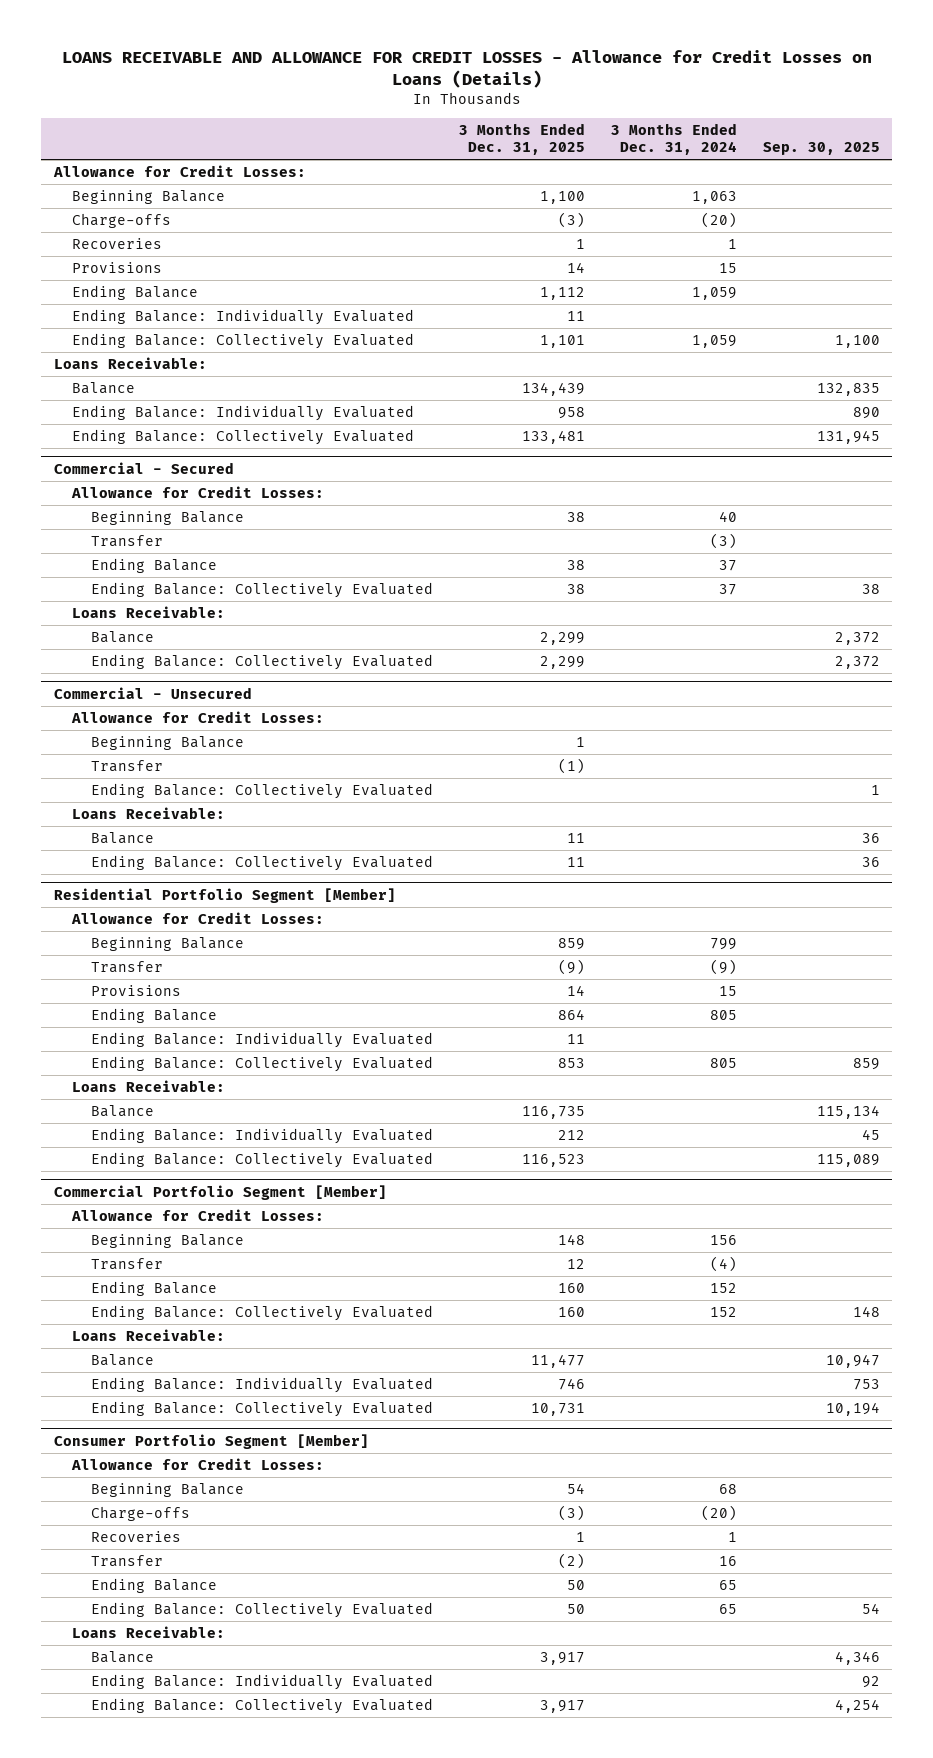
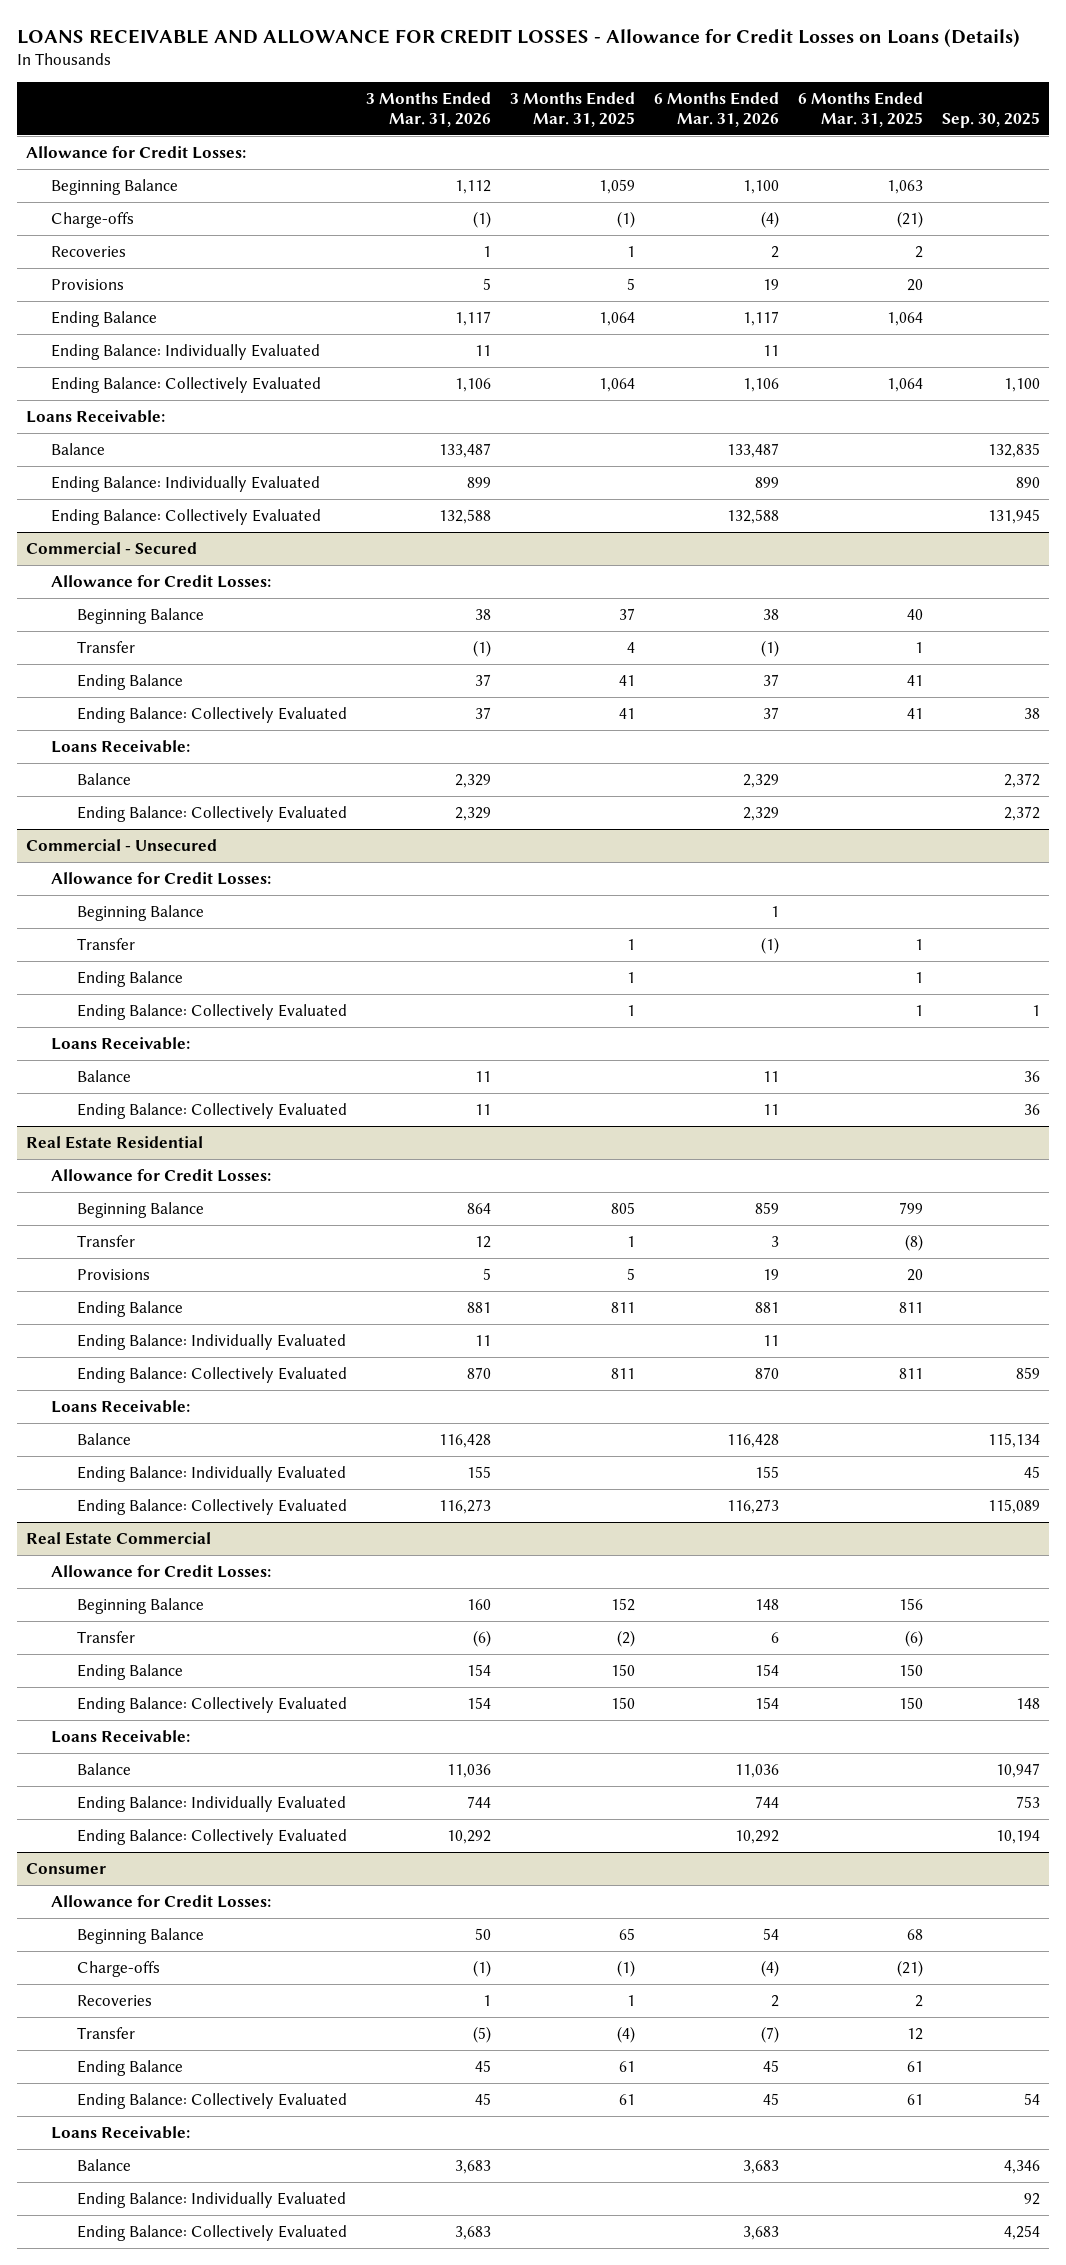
[458,123,585,156] 3 Months Ended Dec. 31, 2025 -> none
[610,123,737,156] 3 Months Ended Dec. 31, 2024 -> none
none -> [365,92,491,127] 3 Months Ended Mar. 31, 2026
none -> [509,92,635,127] 3 Months Ended Mar. 31, 2025
none -> [653,92,779,127] 6 Months Ended Mar. 31, 2026
none -> [797,92,923,127] 6 Months Ended Mar. 31, 2025
none -> [76,970,183,987] Ending Balance
[53,887,396,903] Residential Portfolio Segment [Member] -> [26,1135,204,1149] Real Estate Residential
[53,1184,387,1200] Commercial Portfolio Segment [Member] -> [26,1531,212,1545] Real Estate Commercial
[53,1433,369,1449] Consumer Portfolio Segment [Member] -> [26,1862,107,1874] Consumer

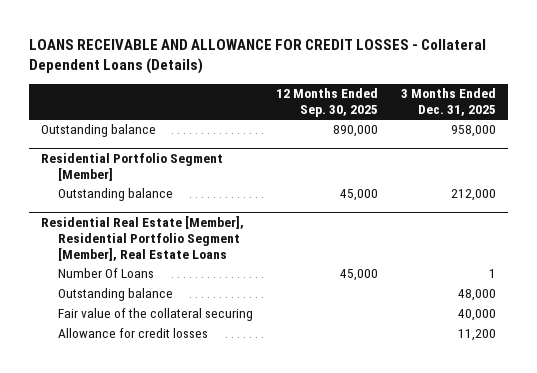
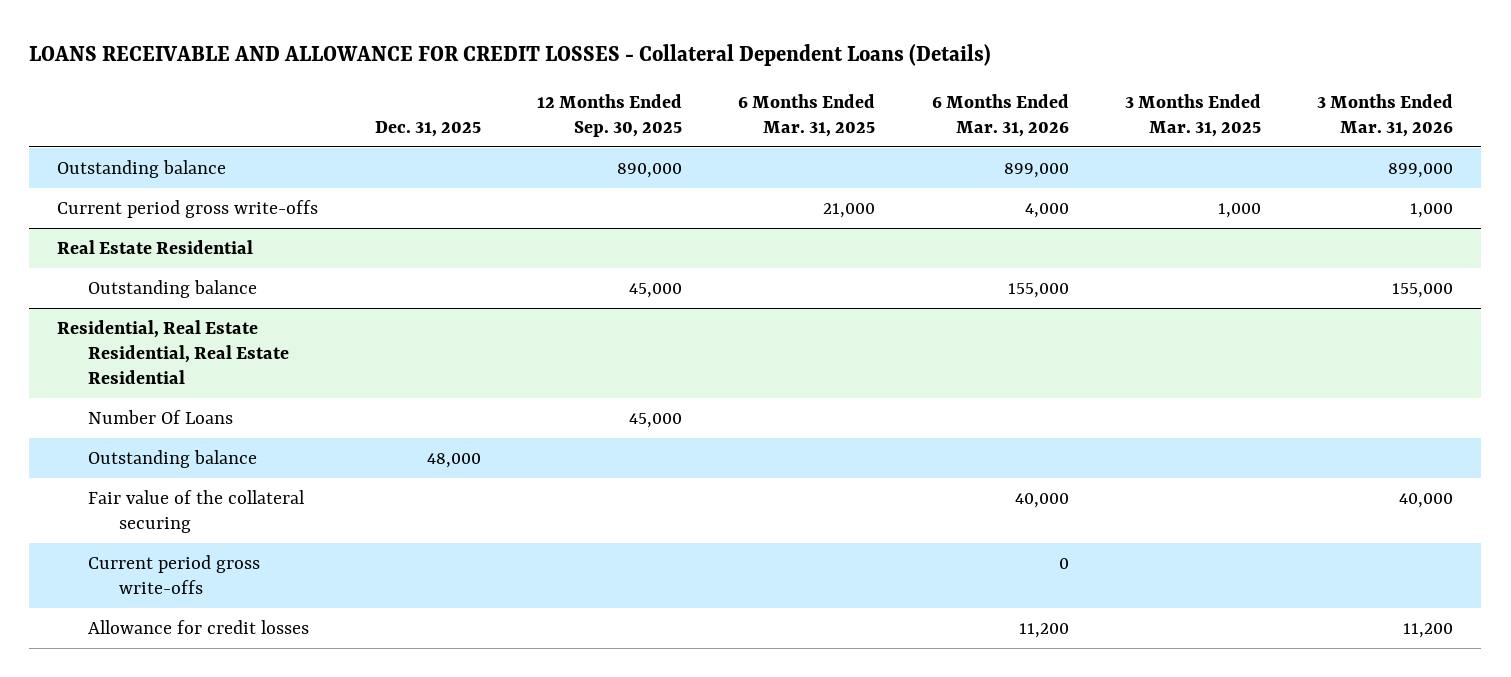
[401,88,497,117] 3 Months Ended Dec. 31, 2025 -> none
none -> [374,120,481,137] Dec. 31, 2025
none -> [738,93,876,137] 6 Months Ended Mar. 31, 2025
none -> [931,93,1069,137] 6 Months Ended Mar. 31, 2026
none -> [1124,93,1261,137] 3 Months Ended Mar. 31, 2025
none -> [1317,93,1454,137] 3 Months Ended Mar. 31, 2026
none -> [57,199,319,218] Current period gross write-offs
[40,152,223,181] Residential Portfolio Segment [Member] -> [57,239,254,254] Real Estate Residential
[40,215,244,261] Residential Real Estate [Member], Residential Portfolio Segment [Member], Real Estate Loans -> [57,319,289,384] Residential, Real Estate Residential, Real Estate Residential
none -> [87,554,260,594] Current period gross write-offs

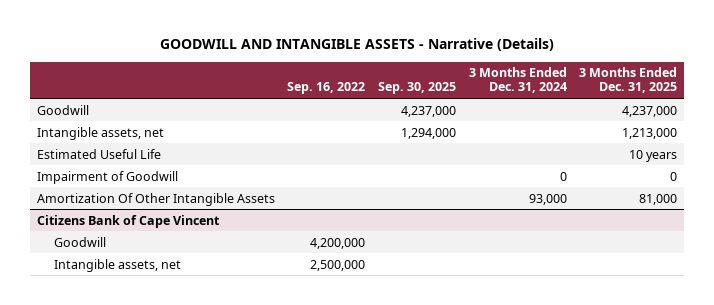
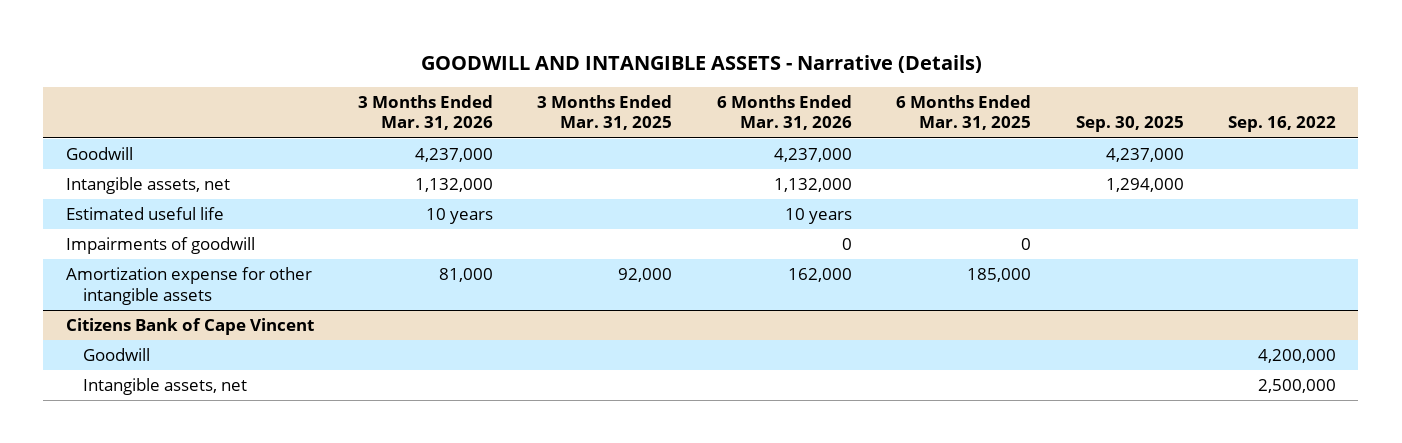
[468,67,567,94] 3 Months Ended Dec. 31, 2024 -> none
[579,67,678,94] 3 Months Ended Dec. 31, 2025 -> none
none -> [358,94,494,131] 3 Months Ended Mar. 31, 2026
none -> [537,94,673,131] 3 Months Ended Mar. 31, 2025
none -> [716,94,852,131] 6 Months Ended Mar. 31, 2026
none -> [896,94,1032,131] 6 Months Ended Mar. 31, 2025
[36,148,161,159] Estimated Useful Life -> [65,207,224,221] Estimated useful life
[36,170,178,184] Impairment of Goodwill -> [65,237,255,255] Impairments of goodwill
[36,192,275,206] Amortization Of Other Intangible Assets -> [65,267,312,305] Amortization expense for other intangible assets

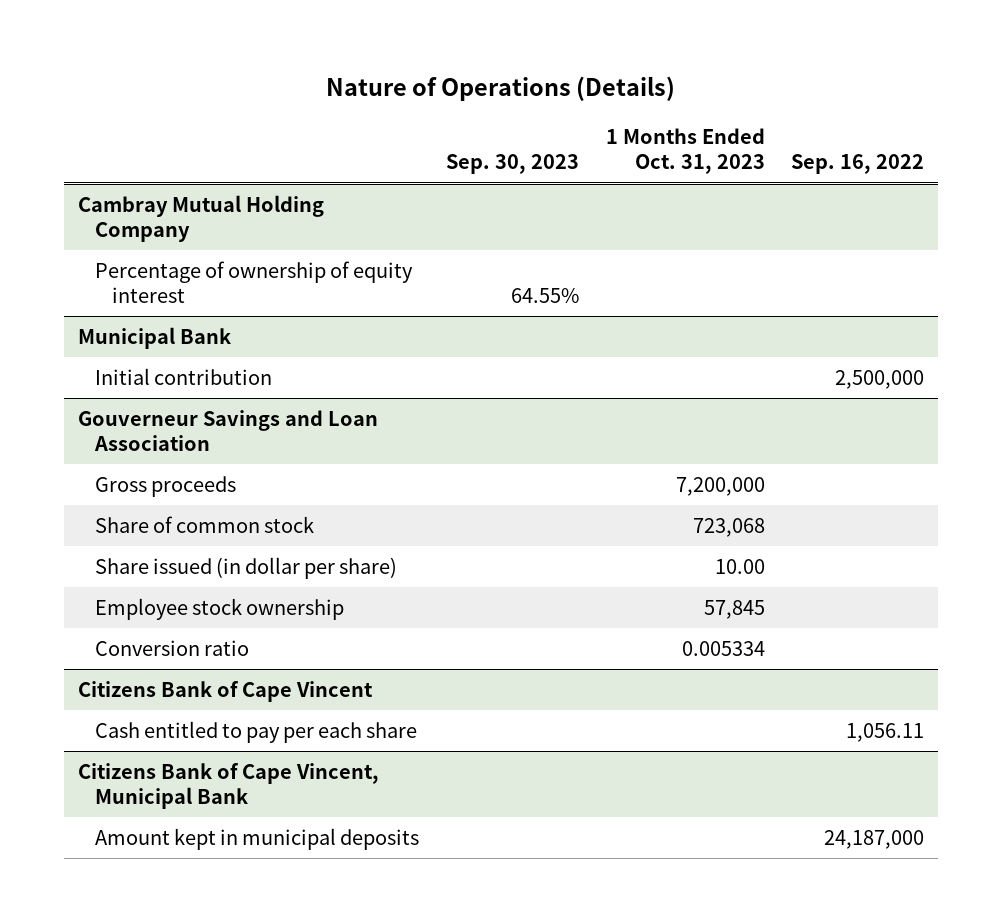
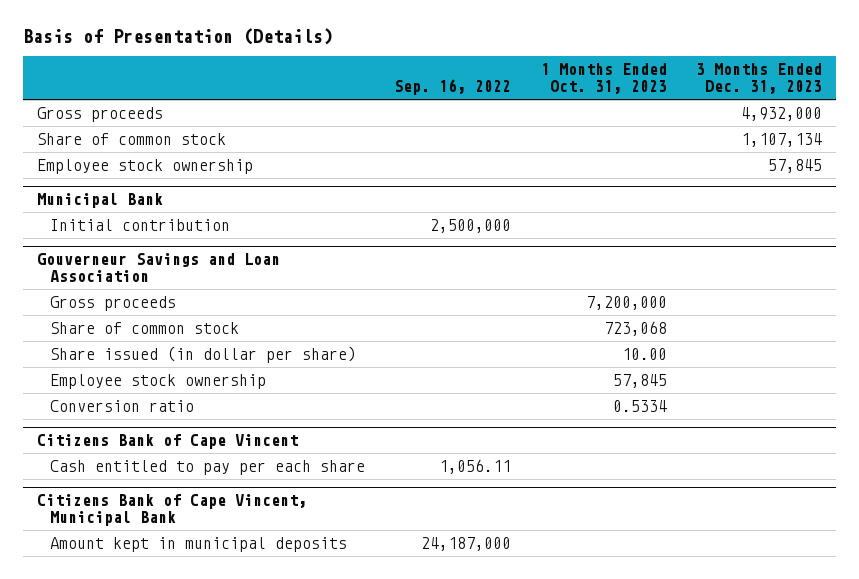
[326,75,676,101] Nature of Operations (Details) -> [22,28,333,46] Basis of Presentation (Details)
[445,154,579,175] Sep. 30, 2023 -> none
none -> [695,63,822,95] 3 Months Ended Dec. 31, 2023
[77,194,324,243] Cambray Mutual Holding Company -> none
[95,260,414,304] Percentage of ownership of equity interest -> none
none -> [37,106,164,122] Gross proceeds
none -> [37,132,227,145] Share of common stock
none -> [37,158,254,174] Employee stock ownership
[681,640,765,656] 0.005334 -> [612,399,667,412] 0.5334

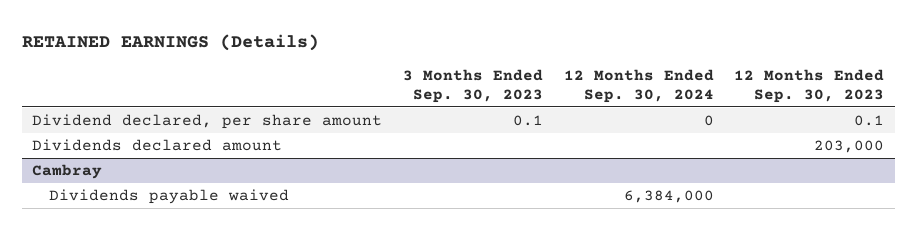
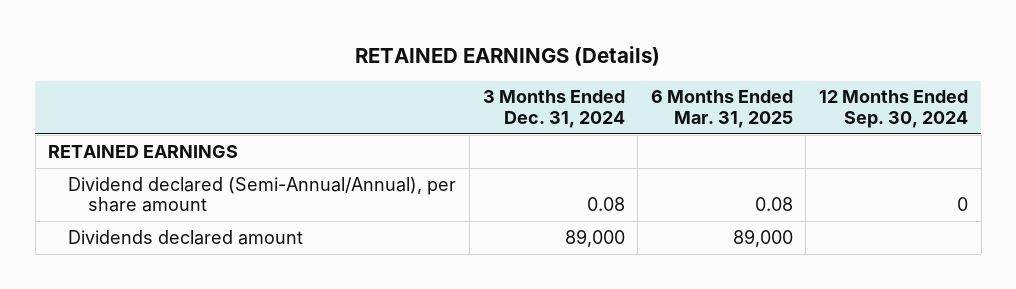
[402,68,543,103] 3 Months Ended Sep. 30, 2023 -> none
[734,68,885,103] 12 Months Ended Sep. 30, 2023 -> none
none -> [482,90,625,129] 3 Months Ended Dec. 31, 2024
none -> [650,90,793,129] 6 Months Ended Mar. 31, 2025
none -> [48,144,239,158] RETAINED EARNINGS
[31,113,382,129] Dividend declared, per share amount -> [68,176,457,213] Dividend declared (Semi-Annual/Annual), per share amount
[31,163,102,179] Cambray -> none
[48,188,289,204] Dividends payable waived -> none

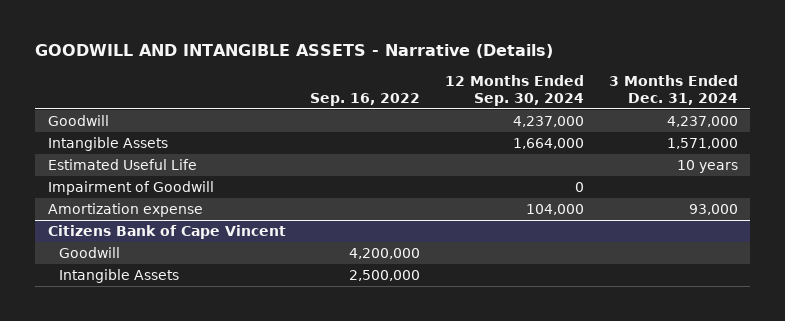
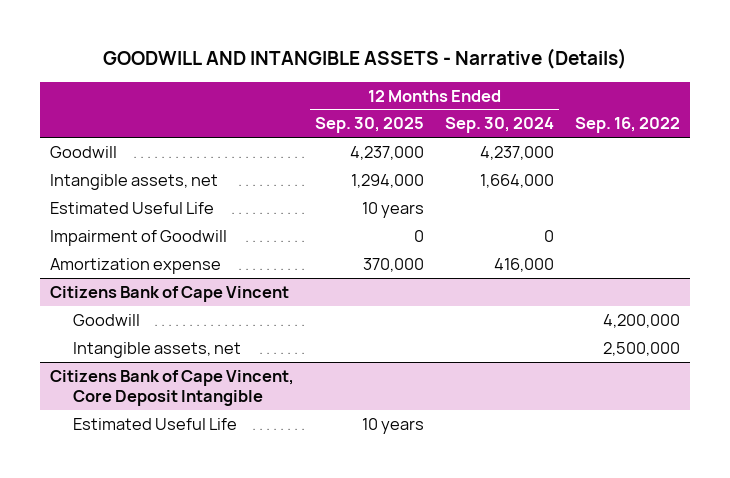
[608,74,738,105] 3 Months Ended Dec. 31, 2024 -> none
none -> [315,117,425,134] Sep. 30, 2025
[47,137,168,152] Intangible Assets -> [50,173,219,190] Intangible assets, net
[525,204,584,216] 104,000 -> [494,257,555,272] 416,000
[58,269,179,284] Intangible Assets -> [73,341,242,358] Intangible assets, net
none -> [50,369,295,407] Citizens Bank of Cape Vincent, Core Deposit Intangible
none -> [73,417,238,430] Estimated Useful Life

